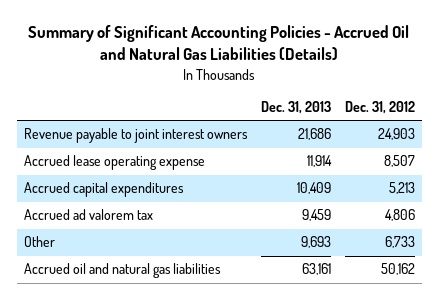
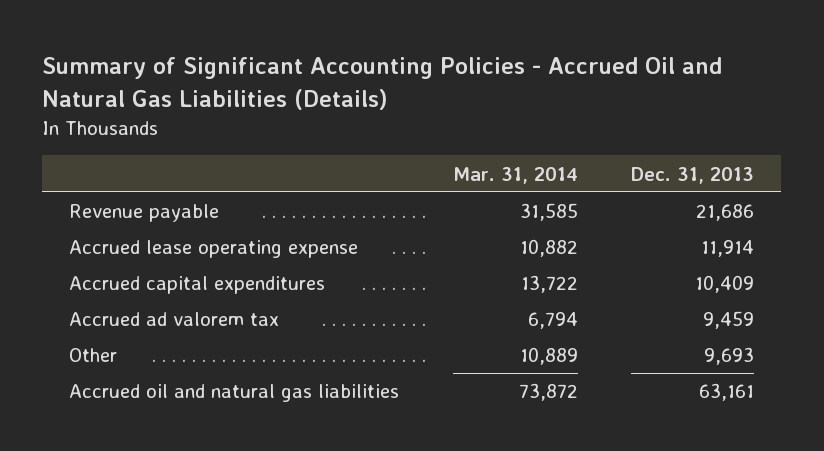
[345,101,416,115] Dec. 31, 2012 -> none
none -> [452,166,578,184] Mar. 31, 2014
[23,128,248,144] Revenue payable to joint interest owners -> [69,204,220,223] Revenue payable

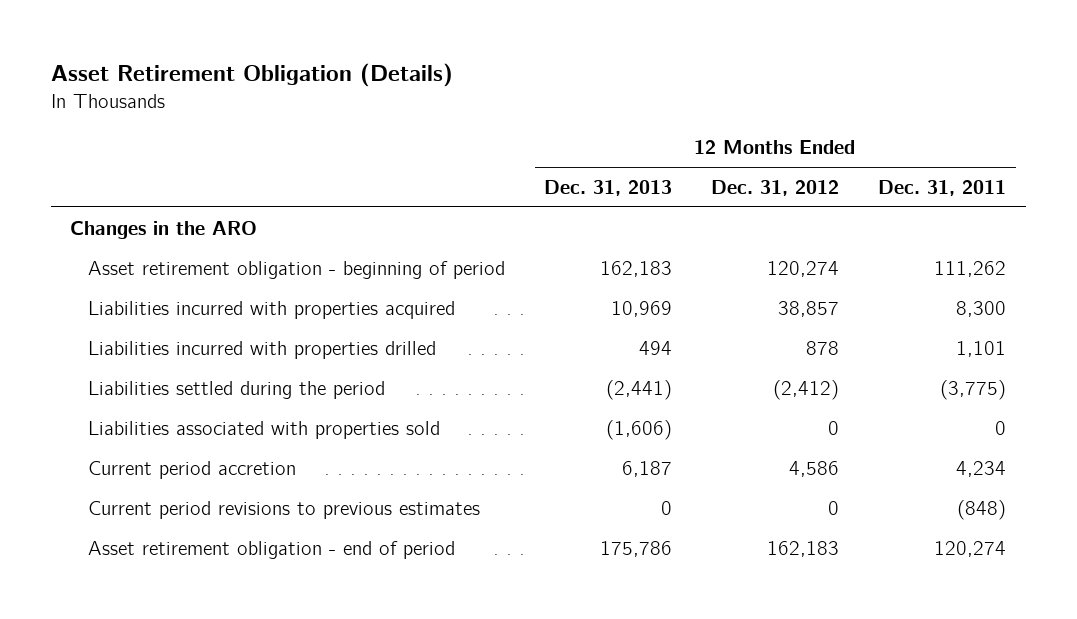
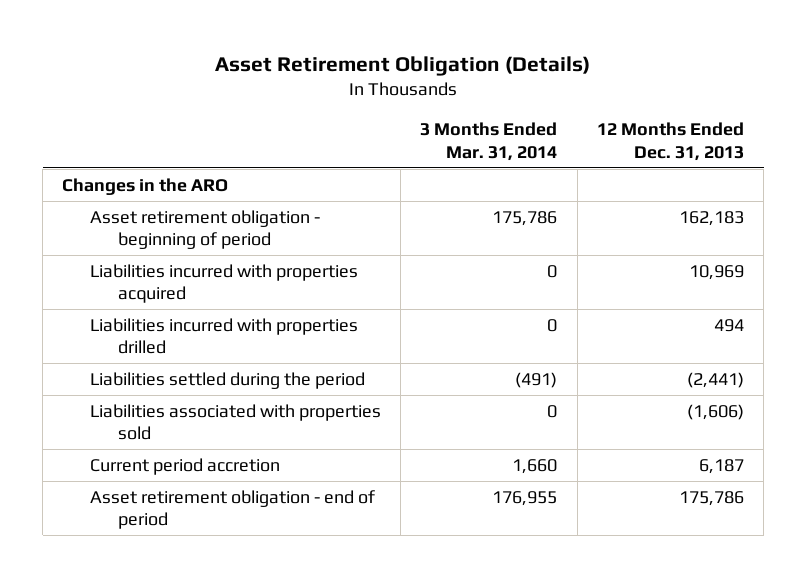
[711,179,840,196] Dec. 31, 2012 -> none
[878,179,1007,196] Dec. 31, 2011 -> none
none -> [420,122,558,161] 3 Months Ended Mar. 31, 2014
[88,500,481,519] Current period revisions to previous estimates -> none

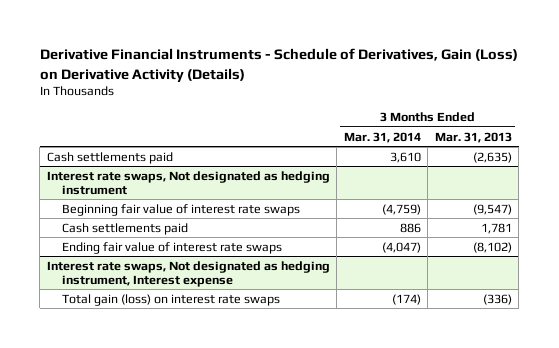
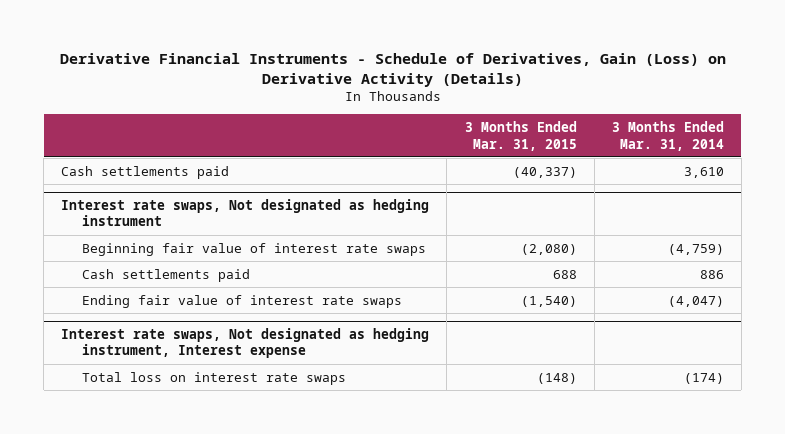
[434,131,512,143] Mar. 31, 2013 -> none
none -> [464,121,577,151] 3 Months Ended Mar. 31, 2015
[62,293,281,306] Total gain (loss) on interest rate swaps -> [81,371,346,385] Total loss on interest rate swaps

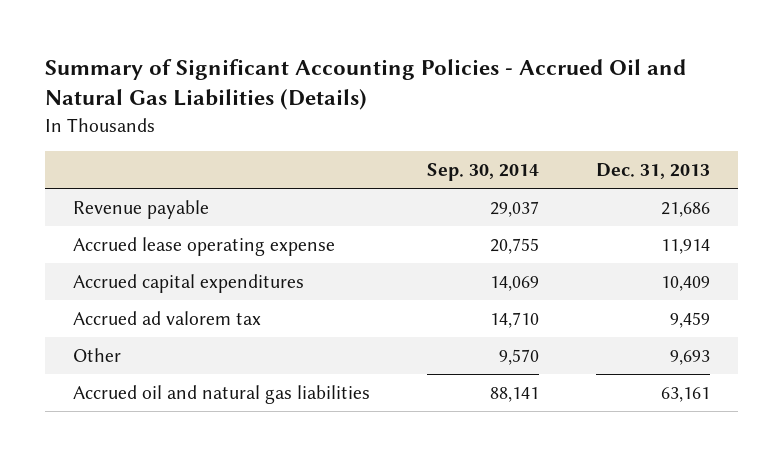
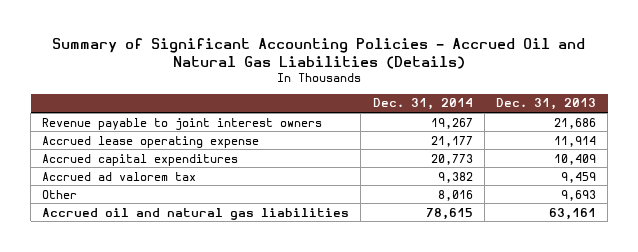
[427,162,540,181] Sep. 30, 2014 -> none
none -> [372,98,473,111] Dec. 31, 2014
[73,199,210,219] Revenue payable -> [42,117,323,130] Revenue payable to joint interest owners

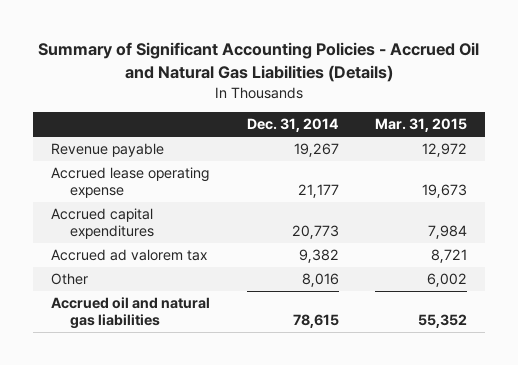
[495,98,596,111] Dec. 31, 2013 -> none
none -> [375,118,468,133] Mar. 31, 2015
[42,117,323,130] Revenue payable to joint interest owners -> [51,143,165,158] Revenue payable

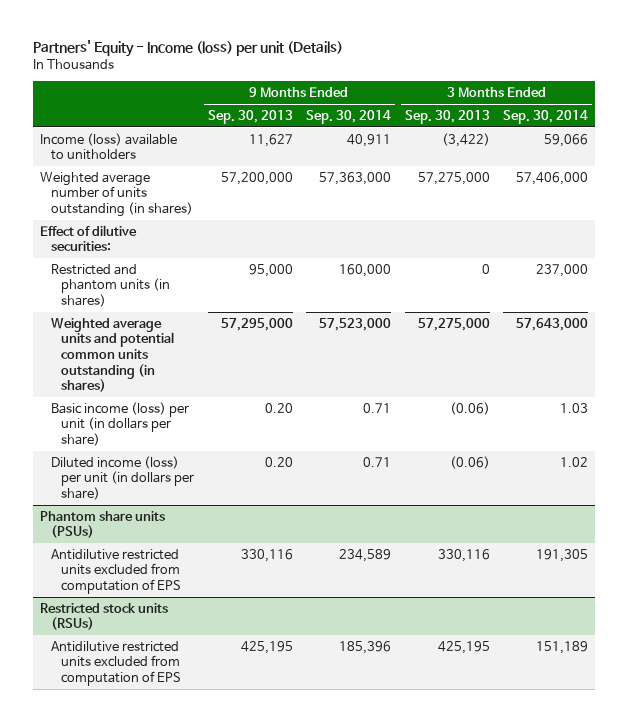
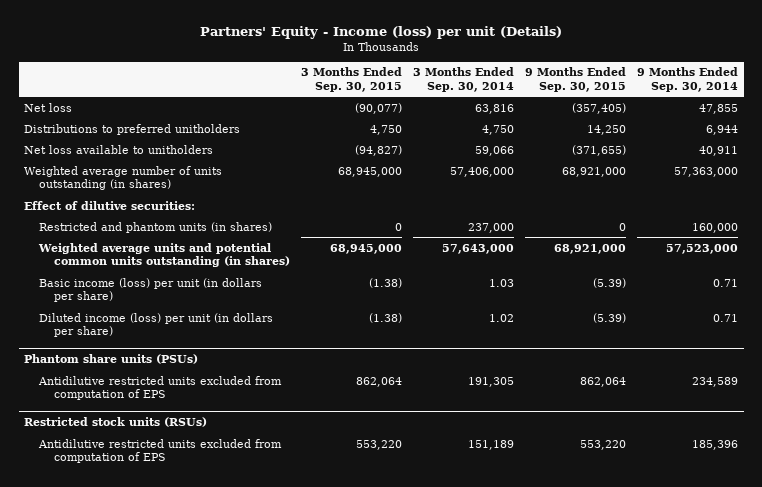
[207,109,293,124] Sep. 30, 2013 -> none
[404,109,490,124] Sep. 30, 2013 -> none
none -> [300,67,402,92] 3 Months Ended Sep. 30, 2015
none -> [524,67,626,92] 9 Months Ended Sep. 30, 2015
none -> [24,102,73,112] Net loss
none -> [24,123,241,135] Distributions to preferred unitholders
[40,132,178,161] Income (loss) available to unitholders -> [24,144,214,154] Net loss available to unitholders

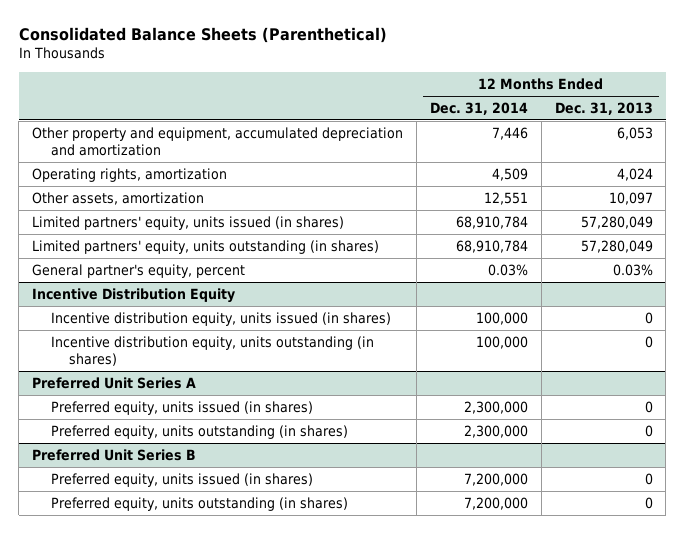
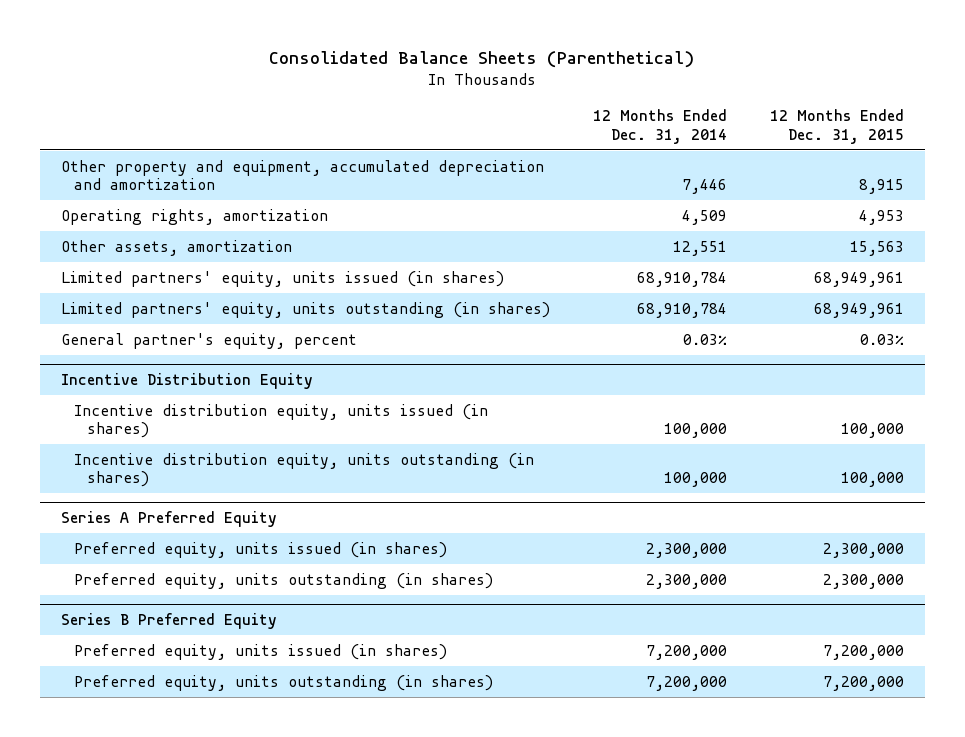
[554,101,653,115] Dec. 31, 2013 -> none
none -> [769,109,904,144] 12 Months Ended Dec. 31, 2015
[32,376,197,389] Preferred Unit Series A -> [61,510,278,527] Series A Preferred Equity
[32,448,197,461] Preferred Unit Series B -> [61,612,278,629] Series B Preferred Equity

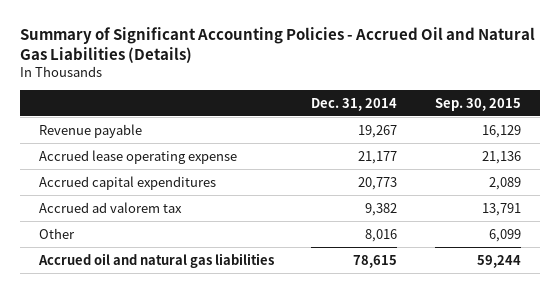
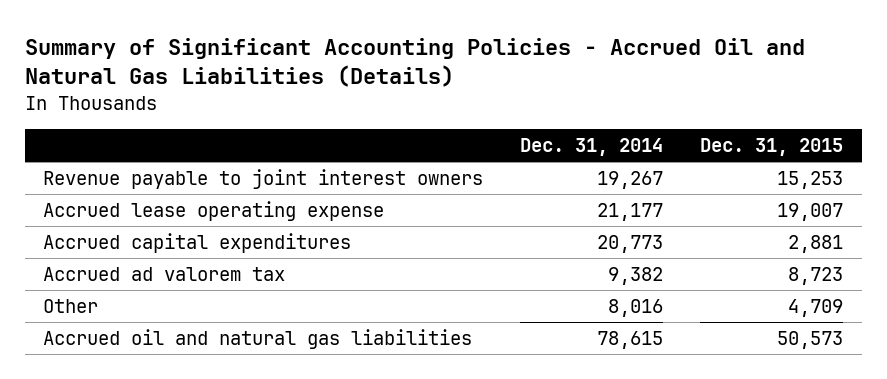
[434,97,521,111] Sep. 30, 2015 -> none
none -> [700,137,844,156] Dec. 31, 2015
[38,123,142,138] Revenue payable -> [43,169,484,190] Revenue payable to joint interest owners

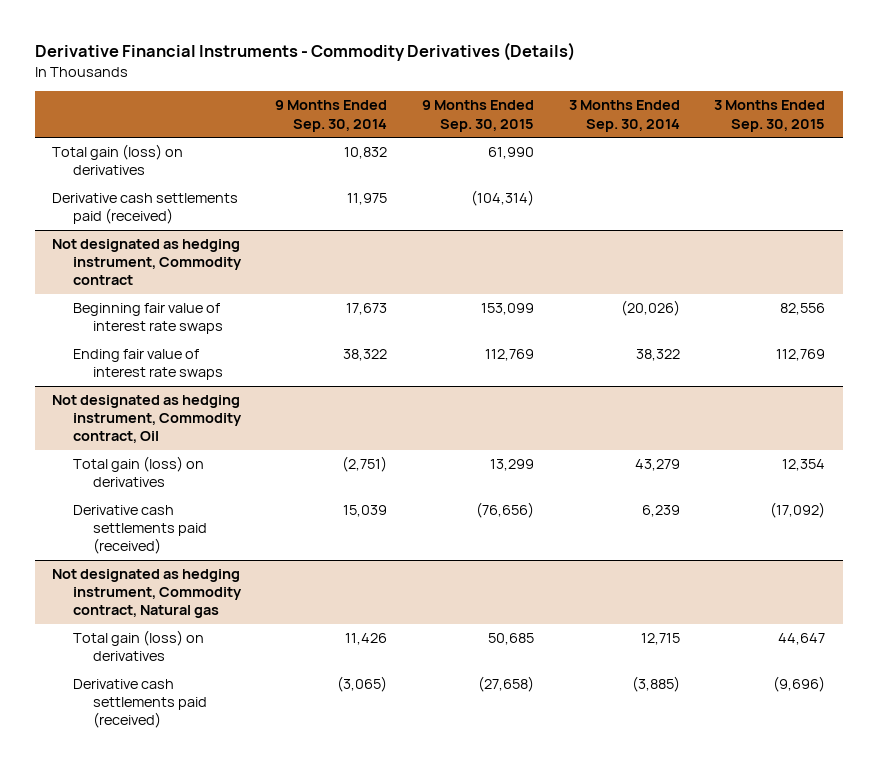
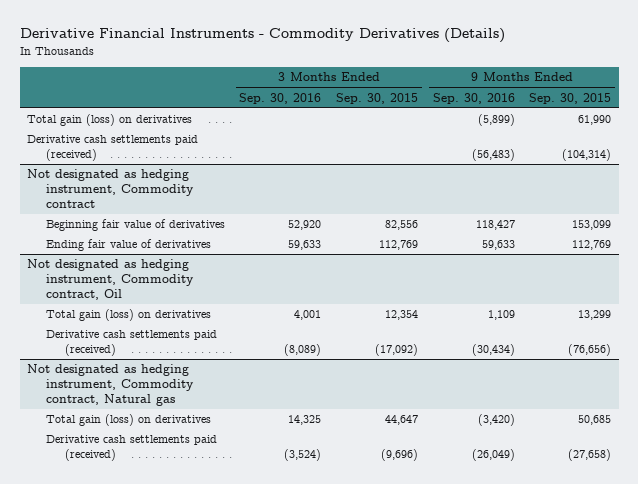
[275,100,388,132] 9 Months Ended Sep. 30, 2014 -> none
[568,100,680,132] 3 Months Ended Sep. 30, 2014 -> none
none -> [239,92,322,104] Sep. 30, 2016
none -> [432,92,515,104] Sep. 30, 2016
[72,302,223,335] Beginning fair value of interest rate swaps -> [45,219,225,232] Beginning fair value of derivatives
[72,348,223,381] Ending fair value of interest rate swaps -> [45,239,211,252] Ending fair value of derivatives

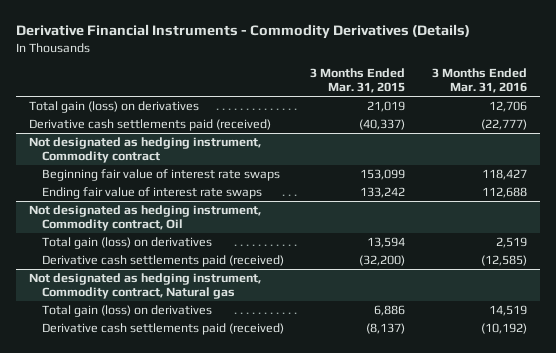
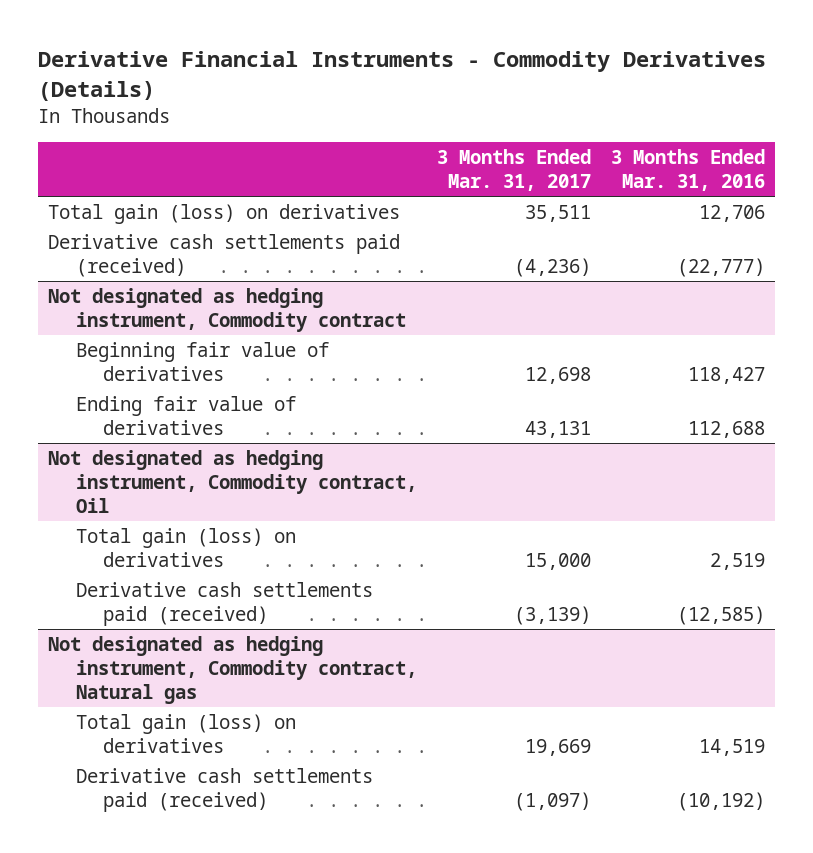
[310,67,406,94] 3 Months Ended Mar. 31, 2015 -> none
none -> [436,148,591,191] 3 Months Ended Mar. 31, 2017
[41,168,280,181] Beginning fair value of interest rate swaps -> [75,341,329,382] Beginning fair value of derivatives
[41,186,262,199] Ending fair value of interest rate swaps -> [75,395,296,436] Ending fair value of derivatives

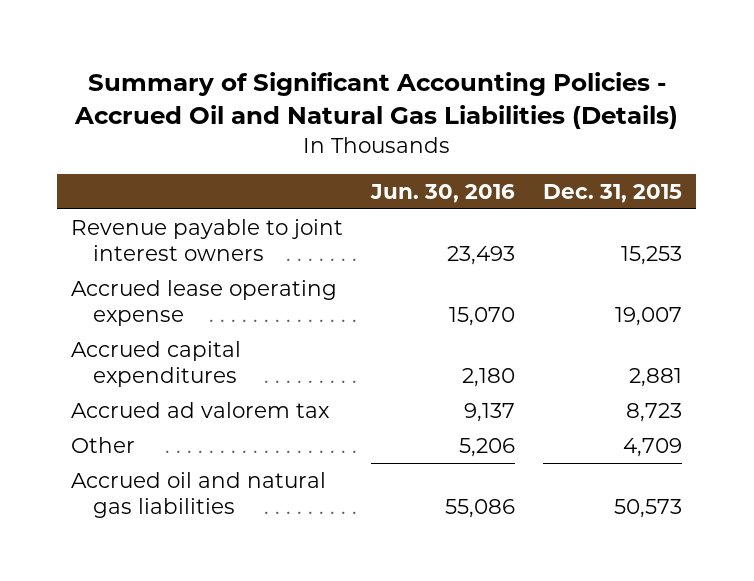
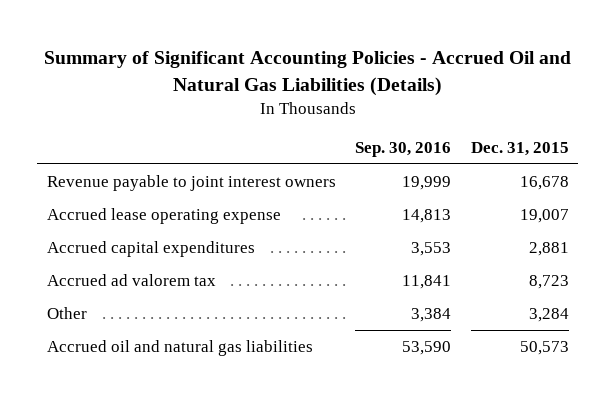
[370,183,516,203] Jun. 30, 2016 -> none
none -> [355,141,452,157] Sep. 30, 2016
[621,246,683,266] 15,253 -> [519,176,569,191] 16,678
[623,438,683,458] 4,709 -> [528,308,569,323] 3,284

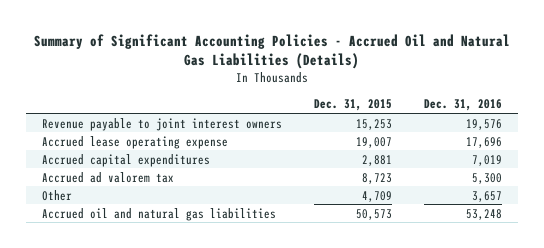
[355,141,452,157] Sep. 30, 2016 -> none
none -> [424,99,503,112] Dec. 31, 2016
[519,176,569,191] 16,678 -> [356,118,393,130] 15,253
[528,308,569,323] 3,284 -> [362,190,393,202] 4,709

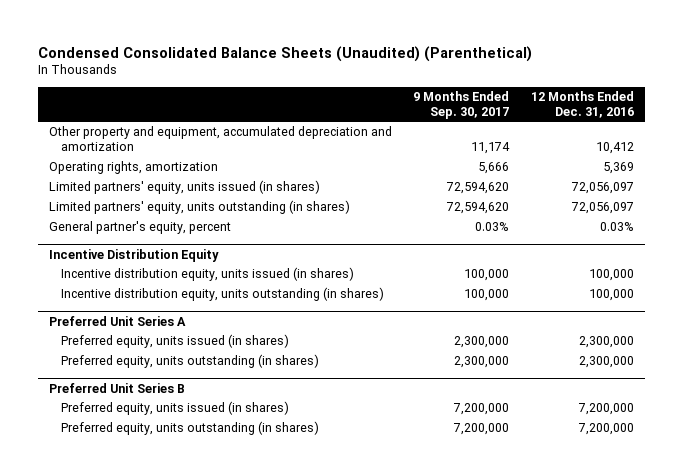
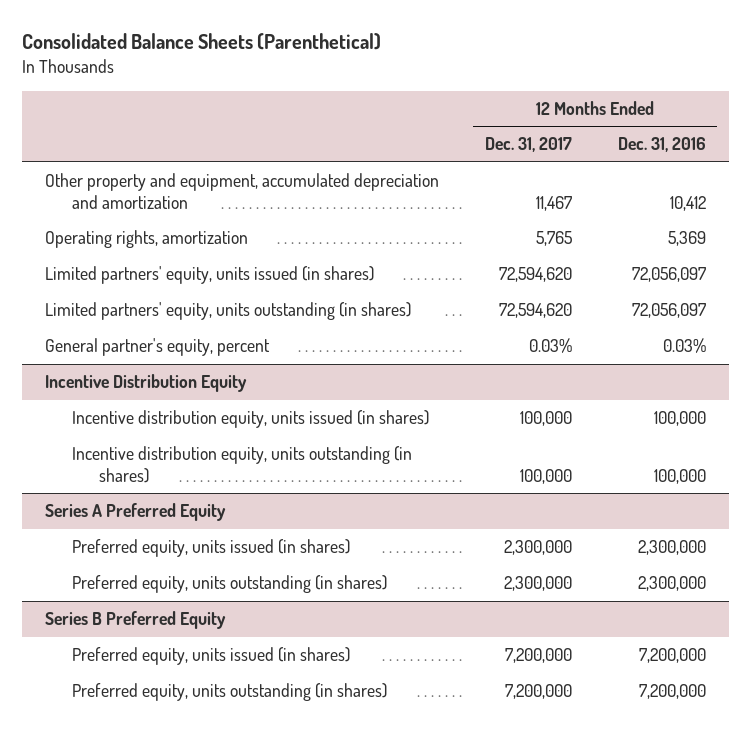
[38,45,533,62] Condensed Consolidated Balance Sheets (Unaudited) (Parenthetical) -> [22,33,382,51] Consolidated Balance Sheets (Parenthetical)
[413,91,510,119] 9 Months Ended Sep. 30, 2017 -> none
none -> [484,137,572,153] Dec. 31, 2017
[49,315,187,326] Preferred Unit Series A -> [45,503,227,522] Series A Preferred Equity
[49,382,186,393] Preferred Unit Series B -> [45,611,227,630] Series B Preferred Equity

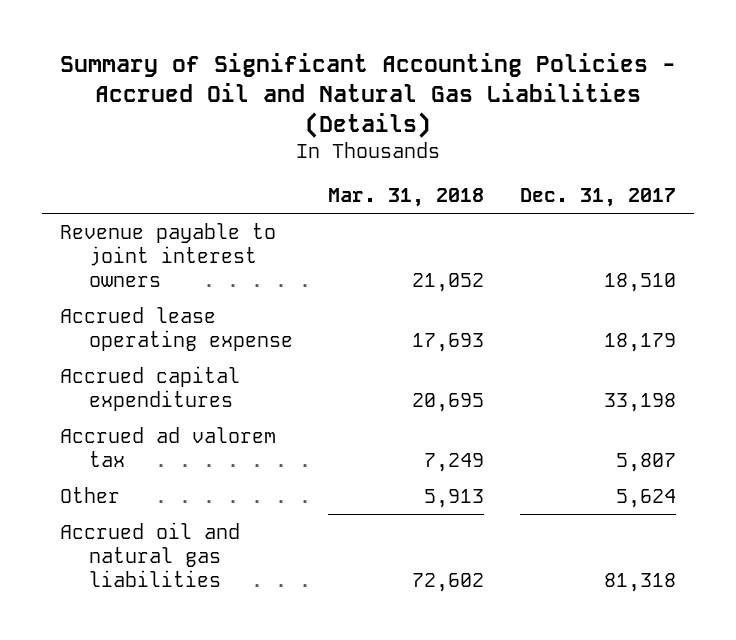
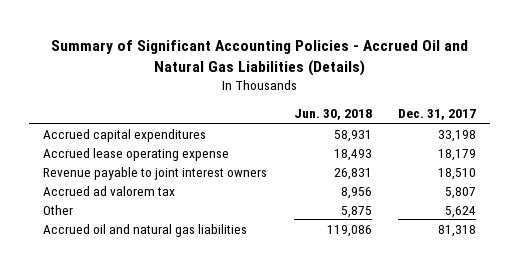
[328,188,485,208] Mar. 31, 2018 -> none
none -> [293,109,372,121] Jun. 30, 2018
[59,306,293,351] Accrued lease operating expense -> [42,147,229,161] Accrued lease operating expense
[59,222,276,287] Revenue payable to joint interest owners -> [42,166,267,180] Revenue payable to joint interest owners

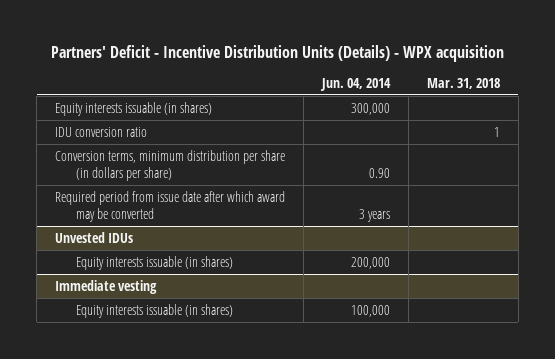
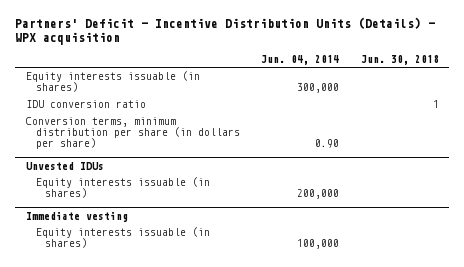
[426,77,500,89] Mar. 31, 2018 -> none
none -> [360,55,439,66] Jun. 30, 2018
[55,190,286,223] Required period from issue date after which award may be converted -> none

